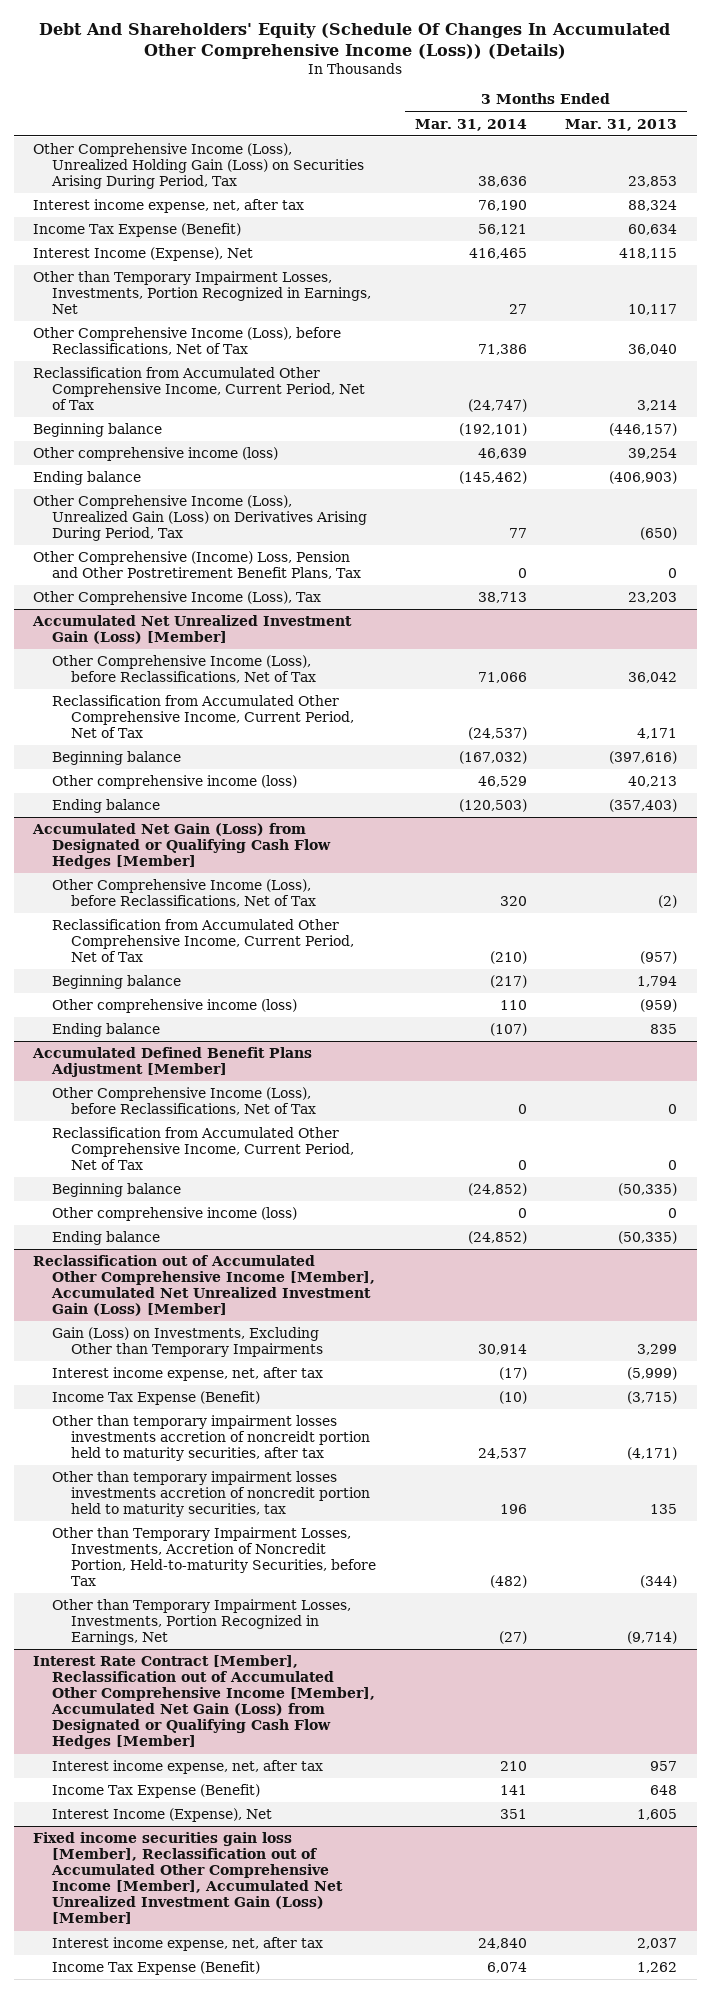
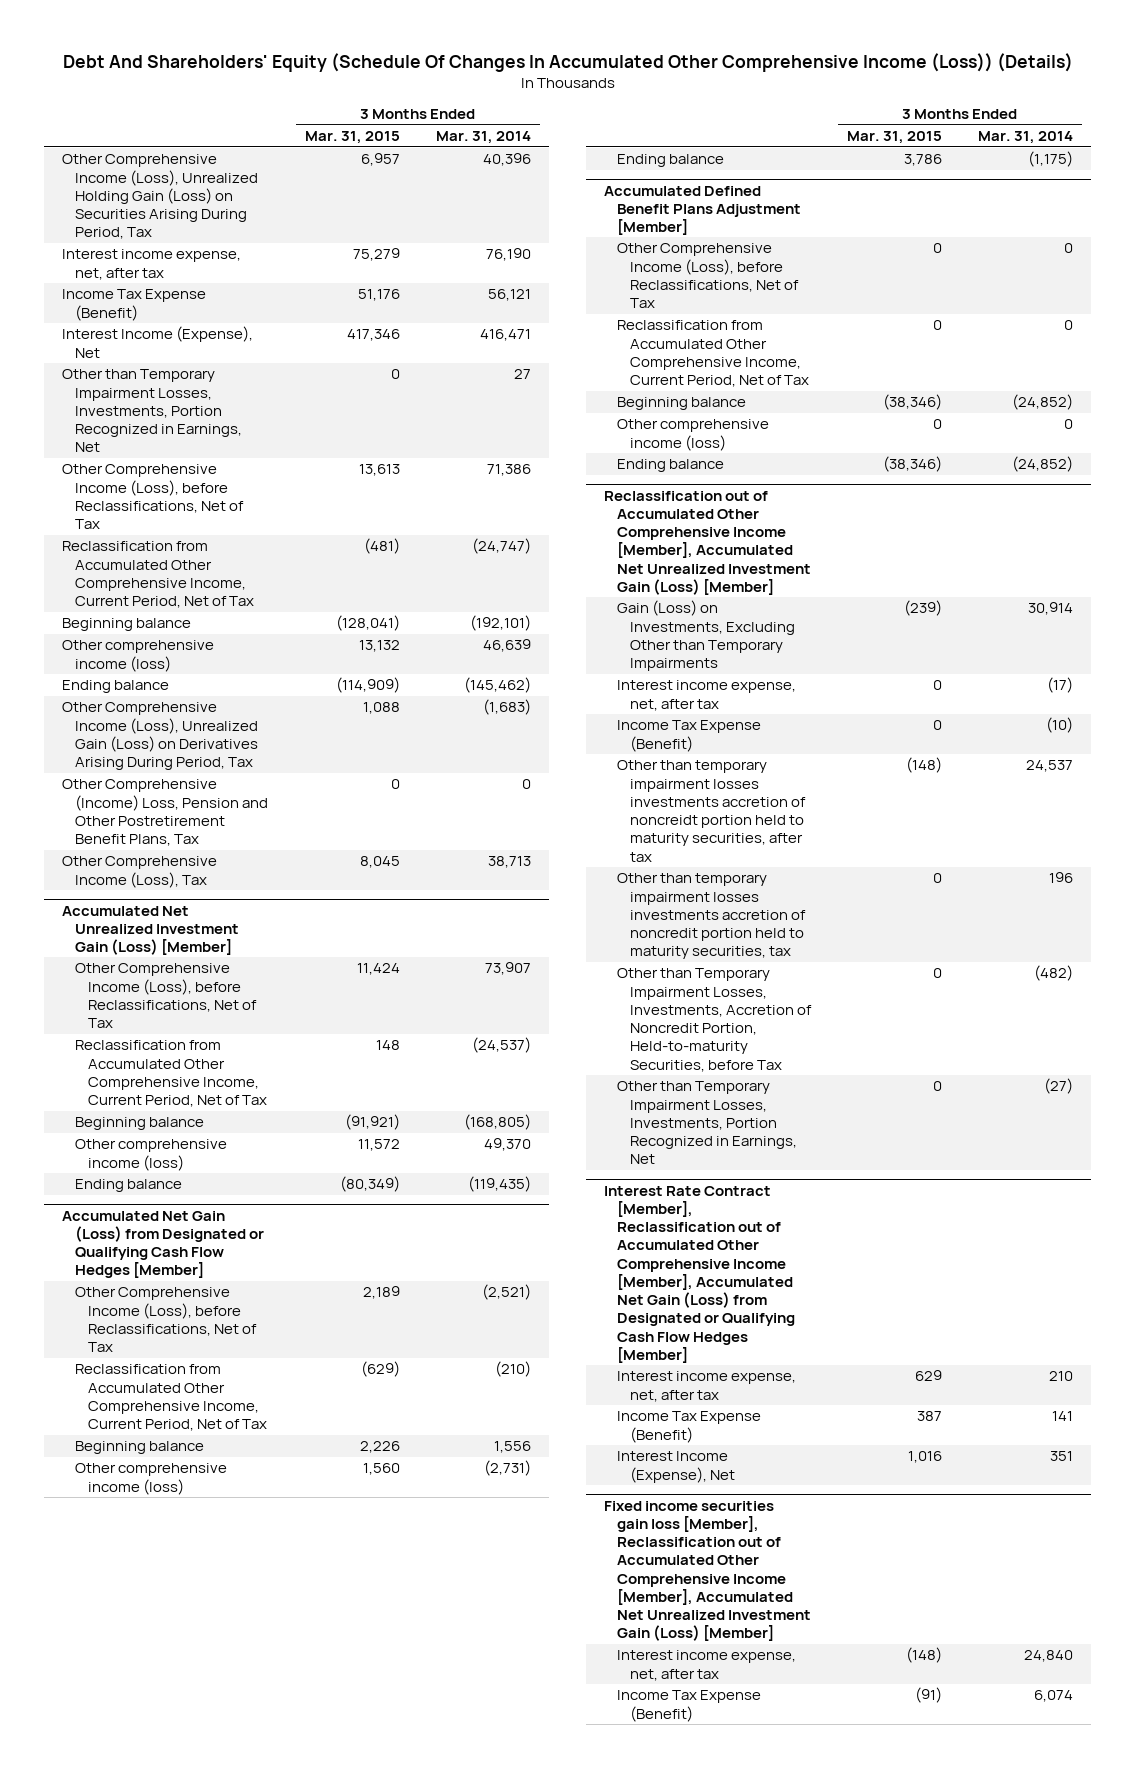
[565,118,678,131] Mar. 31, 2013 -> none
none -> [304,131,400,145] Mar. 31, 2015
[477,176,527,188] 38,636 -> [482,153,531,167] 40,396
[468,248,527,260] 416,465 -> [479,329,531,342] 416,471
[508,528,527,539] 77 -> [482,699,531,716] (1,683)
[477,672,527,684] 71,066 -> [484,962,531,976] 73,907
[458,751,527,765] (167,032) -> [463,1114,531,1131] (168,805)
[477,776,527,788] 46,529 -> [483,1138,531,1152] 49,370
[458,799,527,813] (120,503) -> [467,1176,531,1193] (119,435)
[499,896,527,907] 320 -> [481,1284,531,1301] (2,521)
[489,975,527,989] (217) -> [493,1441,531,1454] 1,556
[499,1000,527,1011] 110 -> [483,1460,531,1477] (2,731)
[489,1023,527,1037] (107) -> [1027,151,1073,168] (1,175)

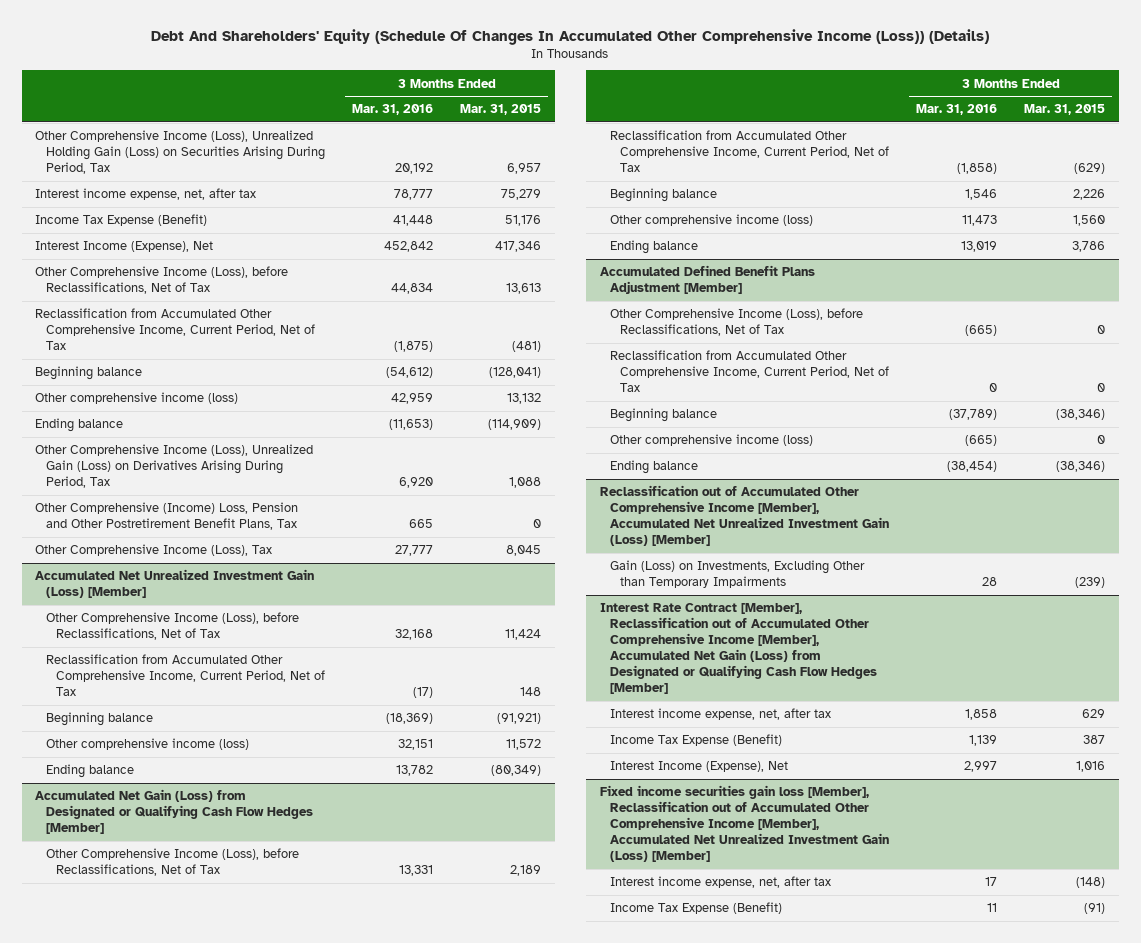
[435,131,531,145] Mar. 31, 2014 -> none
none -> [351,104,433,116] Mar. 31, 2016
[62,369,242,453] Other than Temporary Impairment Losses, Investments, Portion Recognized in Earnings, Net -> none
[616,680,796,711] Interest income expense, net, after tax -> none
[616,720,761,752] Income Tax Expense (Benefit) -> none
[616,760,806,862] Other than temporary impairment losses investments accretion of noncreidt portion held to maturity securities, after tax -> none
[616,873,806,960] Other than temporary impairment losses investments accretion of noncredit portion held to maturity securities, tax -> none
[616,968,812,1072] Other than Temporary Impairment Losses, Investments, Accretion of Noncredit Portion, Held-to-maturity Securities, before Tax -> none
[616,1081,797,1165] Other than Temporary Impairment Losses, Investments, Portion Recognized in Earnings, Net -> none

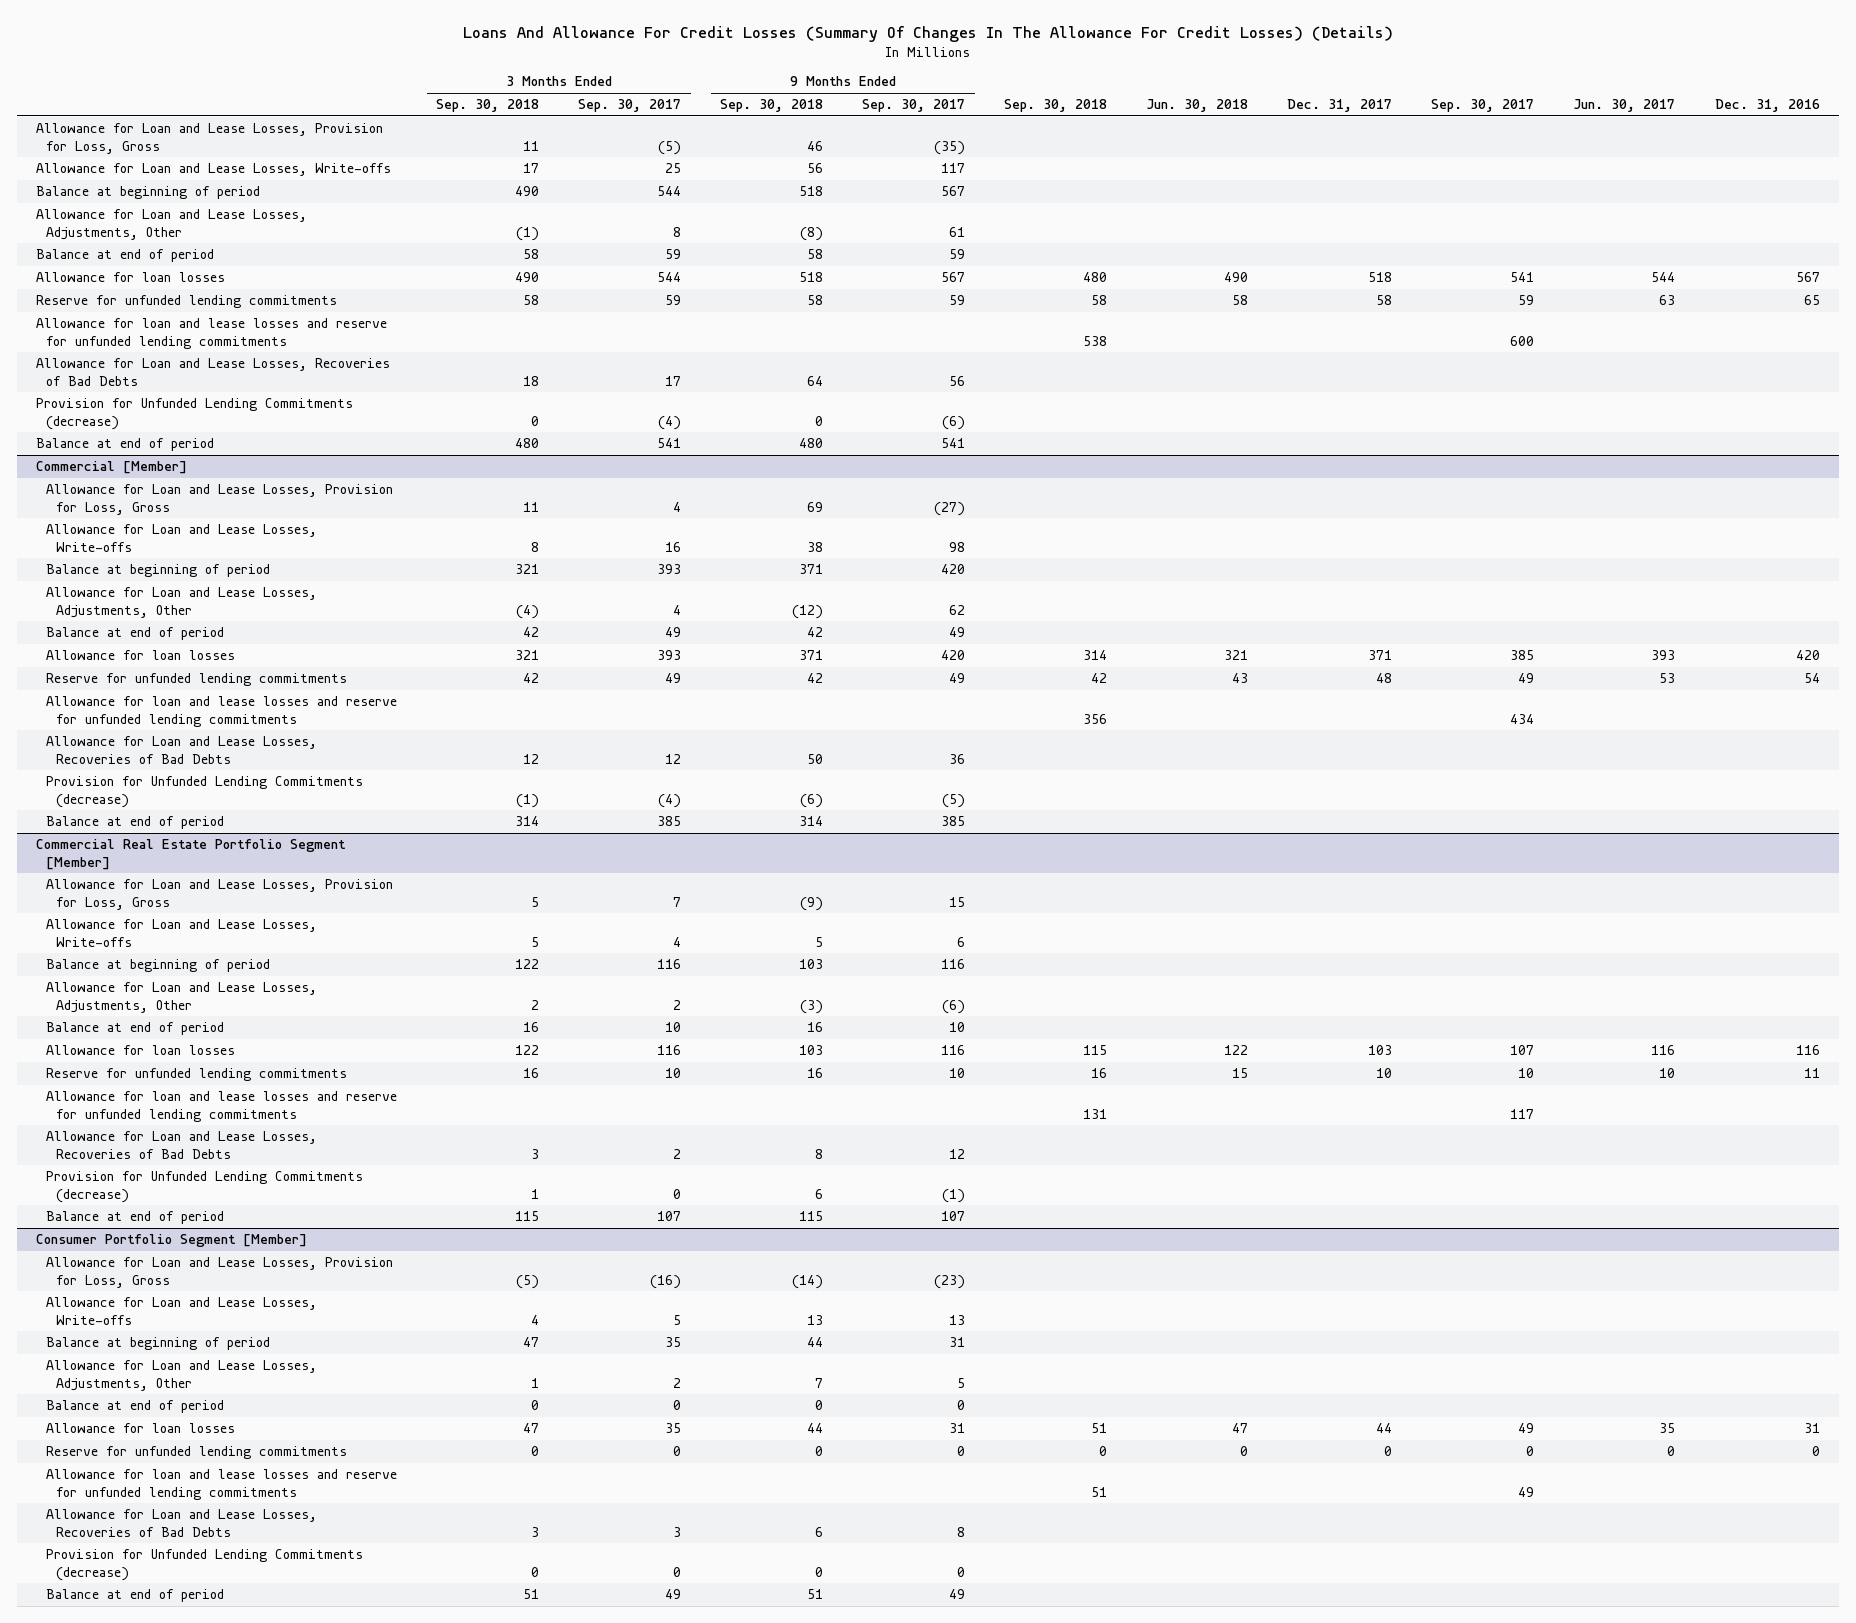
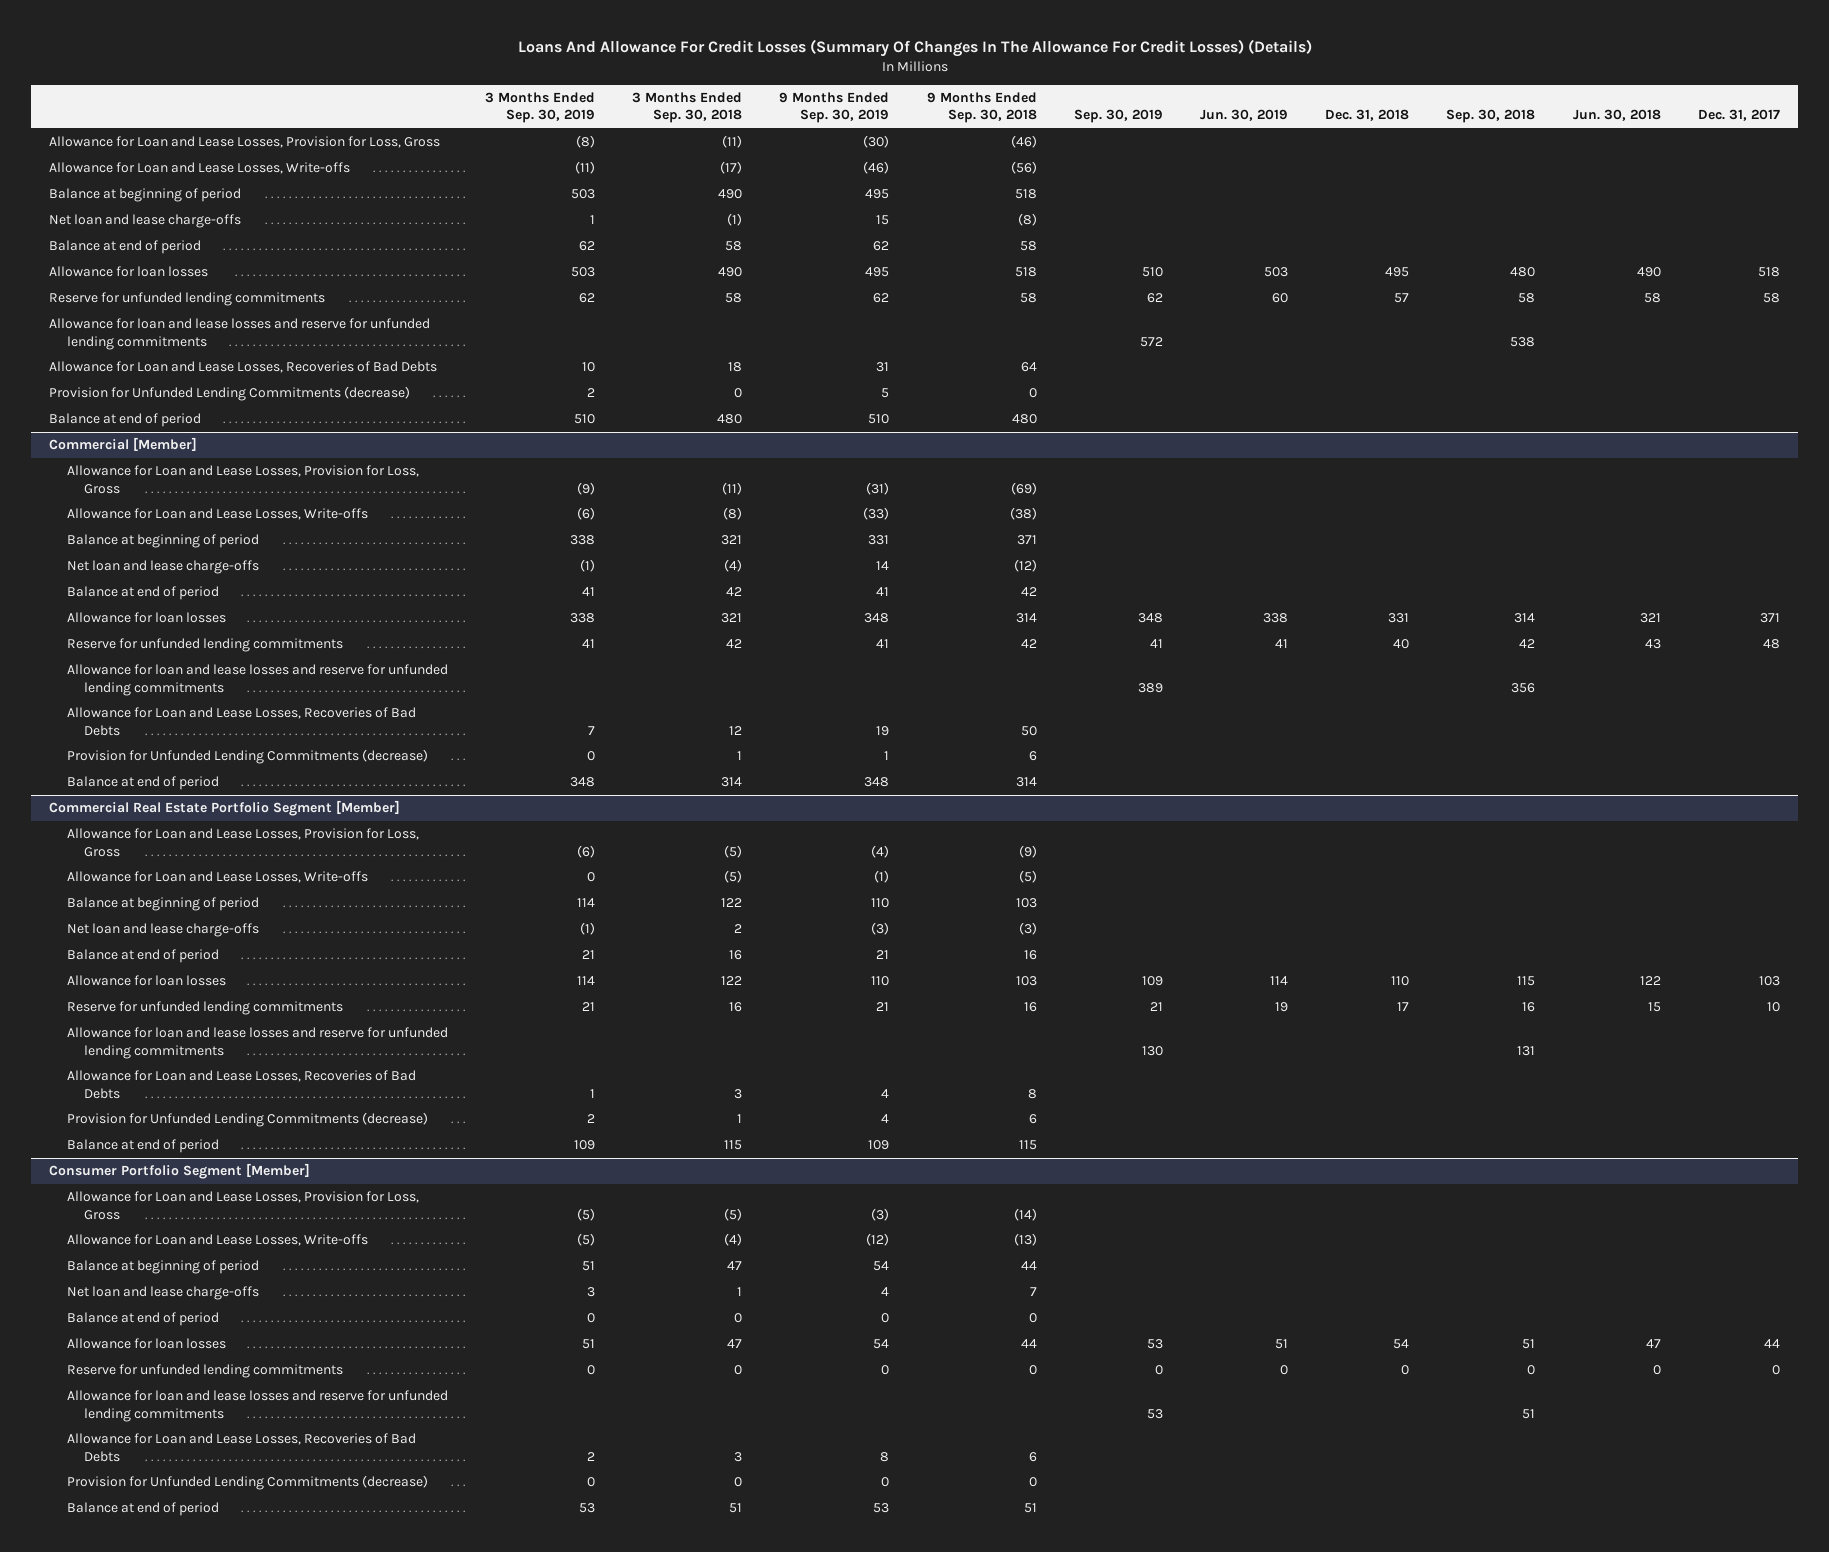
[578,99,682,113] Sep. 30, 2017 -> none
[862,99,966,113] Sep. 30, 2017 -> none
[1431,99,1535,113] Sep. 30, 2017 -> none
[1573,99,1676,113] Jun. 30, 2017 -> none
[1714,99,1820,113] Dec. 31, 2016 -> none
none -> [484,92,595,124] 3 Months Ended Sep. 30, 2019
none -> [779,92,890,124] 9 Months Ended Sep. 30, 2019
none -> [1073,109,1163,124] Sep. 30, 2019
none -> [1199,109,1288,122] Jun. 30, 2019
none -> [1325,109,1410,122] Dec. 31, 2018
[523,140,540,151] 11 -> [722,135,743,149] (11)
[807,140,824,151] 46 -> [1010,135,1037,149] (46)
[523,163,540,174] 17 -> [720,161,743,175] (17)
[807,163,824,174] 56 -> [1010,161,1037,175] (56)
[36,209,308,240] Allowance for Loan and Lease Losses, Adjustments, Other -> [49,214,242,229] Net loan and lease charge-offs
[523,501,540,512] 11 -> [722,481,743,495] (11)
[807,501,824,512] 69 -> [1010,481,1037,495] (69)
[531,541,540,552] 8 -> [723,507,743,521] (8)
[807,541,824,552] 38 -> [1009,507,1037,521] (38)
[46,587,318,618] Allowance for Loan and Lease Losses, Adjustments, Other -> [66,560,259,575] Net loan and lease charge-offs
[799,650,824,661] 371 -> [1015,613,1037,624] 314
[516,793,540,808] (1) -> [737,751,743,761] 1
[800,793,824,808] (6) -> [1028,751,1037,762] 6
[531,896,540,907] 5 -> [724,844,743,858] (5)
[531,936,540,947] 5 -> [724,870,743,884] (5)
[815,936,824,947] 5 -> [1018,870,1037,884] (5)
[46,982,318,1013] Allowance for Loan and Lease Losses, Adjustments, Other -> [66,923,259,938] Net loan and lease charge-offs
[531,1314,540,1325] 4 -> [724,1233,743,1247] (4)
[807,1314,824,1325] 13 -> [1013,1233,1037,1247] (13)
[46,1360,318,1391] Allowance for Loan and Lease Losses, Adjustments, Other -> [66,1286,259,1301] Net loan and lease charge-offs

